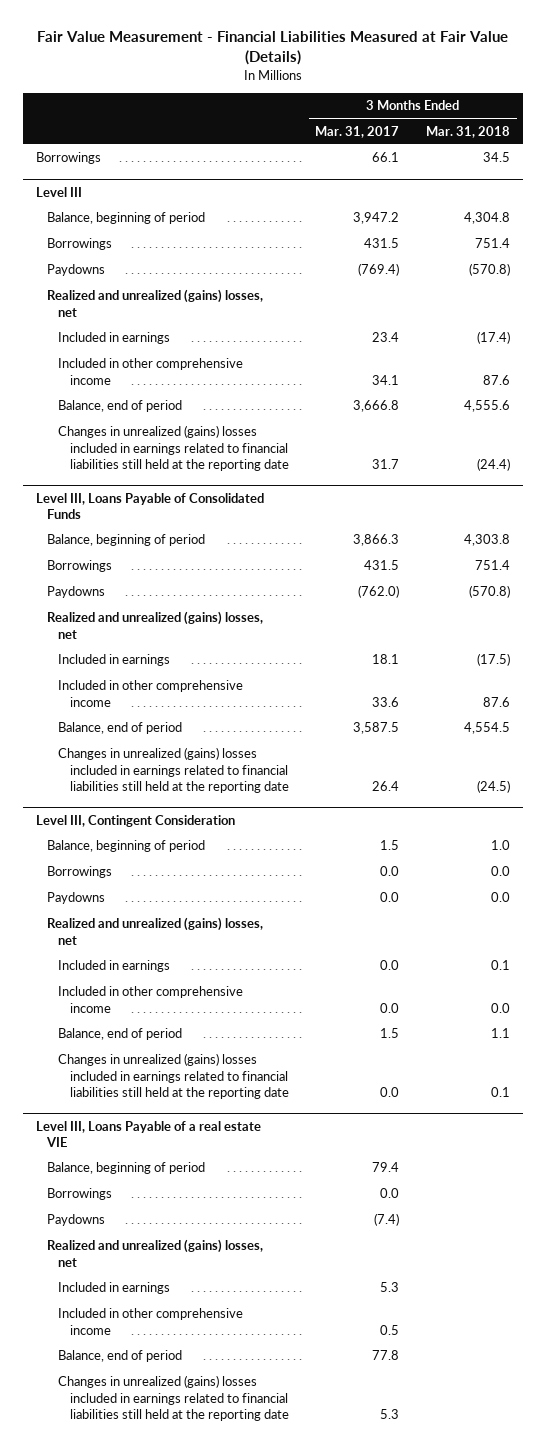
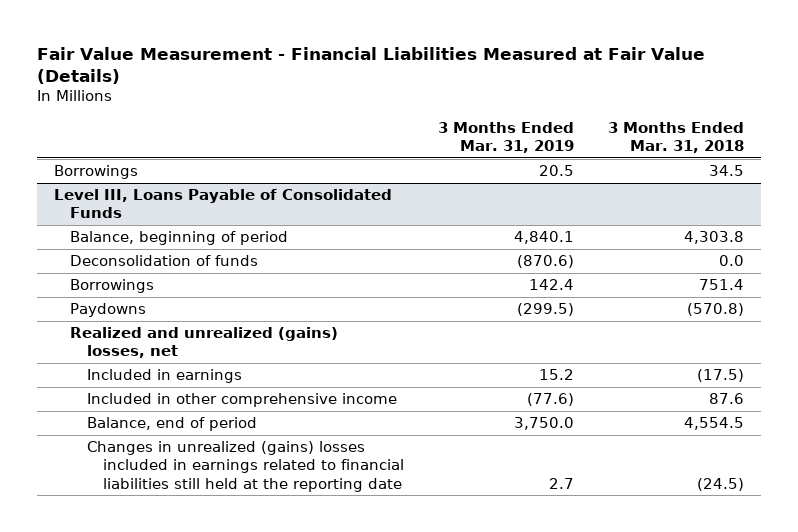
[315,125,400,138] Mar. 31, 2017 -> none
none -> [437,121,574,154] 3 Months Ended Mar. 31, 2019
[35,186,82,197] Level III -> none
[47,212,206,225] Balance, beginning of period -> none
[47,238,113,251] Borrowings -> none
[47,264,106,277] Paydowns -> none
[47,289,264,317] Realized and unrealized (gains) losses, net -> none
[58,332,171,345] Included in earnings -> none
[58,358,244,385] Included in other comprehensive income -> none
[58,400,183,413] Balance, end of period -> none
[58,425,289,472] Changes in unrealized (gains) losses included in earnings related to financial liabilities still held at the reporting date -> none
none -> [70,255,259,267] Deconsolidation of funds
[35,814,235,827] Level III, Contingent Consideration -> none
[47,840,206,853] Balance, beginning of period -> none
[47,866,113,879] Borrowings -> none
[47,892,106,905] Paydowns -> none
[47,917,264,945] Realized and unrealized (gains) losses, net -> none
[58,960,171,973] Included in earnings -> none
[58,986,244,1013] Included in other comprehensive income -> none
[58,1028,183,1041] Balance, end of period -> none
[58,1053,289,1100] Changes in unrealized (gains) losses included in earnings related to financial liabilities still held at the reporting date -> none
[35,1120,261,1148] Level III, Loans Payable of a real estate VIE -> none
[47,1162,206,1175] Balance, beginning of period -> none
[47,1188,113,1201] Borrowings -> none
[47,1214,106,1227] Paydowns -> none
[47,1239,264,1267] Realized and unrealized (gains) losses, net -> none
[58,1282,171,1295] Included in earnings -> none
[58,1308,244,1335] Included in other comprehensive income -> none
[58,1350,183,1363] Balance, end of period -> none
[58,1375,289,1422] Changes in unrealized (gains) losses included in earnings related to financial liabilities still held at the reporting date -> none

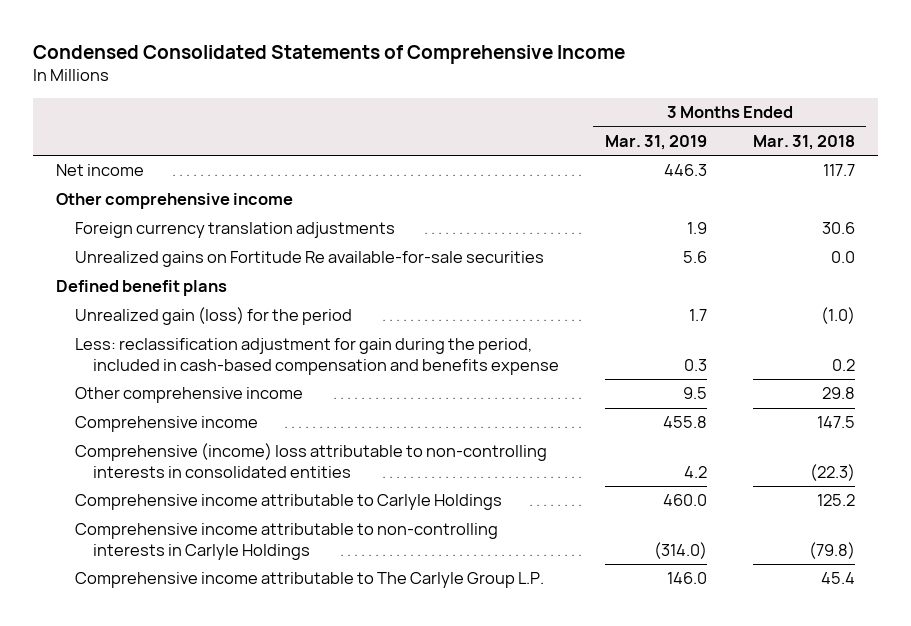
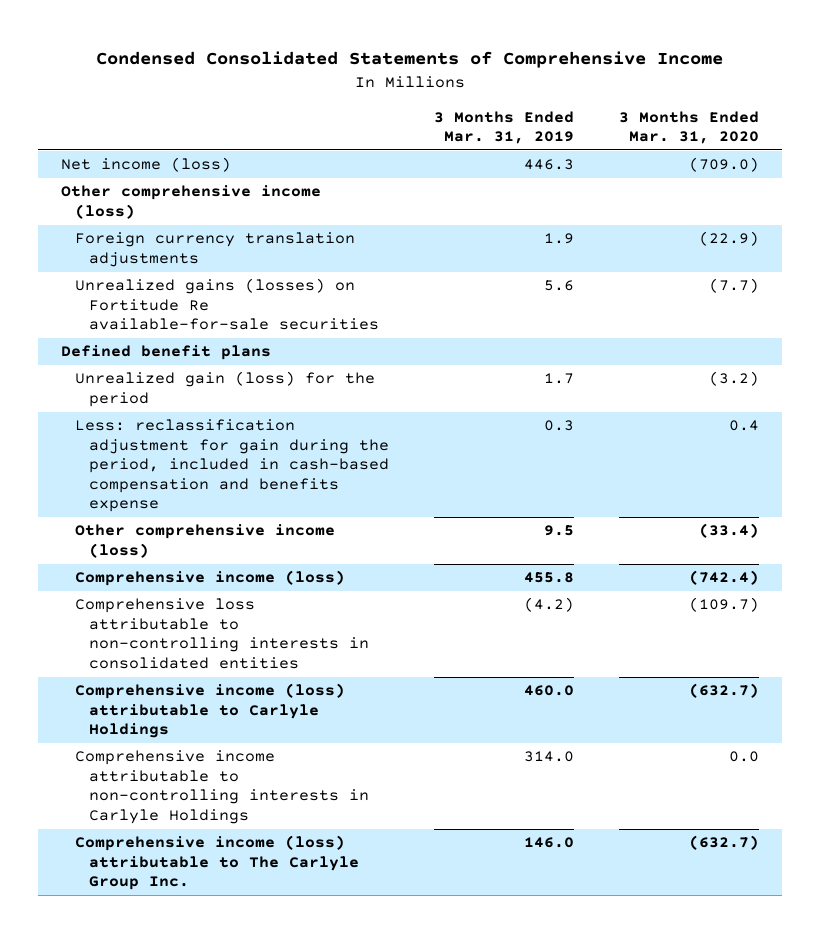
[752,134,855,150] Mar. 31, 2018 -> none
none -> [619,110,760,145] 3 Months Ended Mar. 31, 2020
[56,164,145,177] Net income -> [60,157,231,173] Net income (loss)
[56,193,294,210] Other comprehensive income -> [60,185,321,219] Other comprehensive income (loss)
[74,251,544,268] Unrealized gains on Fortitude Re available-for-sale securities -> [74,278,379,331] Unrealized gains (losses) on Fortitude Re available-for-sale securities
[74,387,303,404] Other comprehensive income -> [74,524,335,558] Other comprehensive income (loss)
[74,416,258,433] Comprehensive income -> [74,570,345,587] Comprehensive income (loss)
[74,443,547,479] Comprehensive (income) loss attributable to non-controlling interests in consolidated entities -> [74,598,369,669] Comprehensive loss attributable to non-controlling interests in consolidated entities
[683,466,707,479] 4.2 -> [523,597,574,613] (4.2)
[74,494,502,511] Comprehensive income attributable to Carlyle Holdings -> [74,683,345,739] Comprehensive income (loss) attributable to Carlyle Holdings
[653,542,707,560] (314.0) -> [523,751,574,763] 314.0
[74,572,544,589] Comprehensive income attributable to The Carlyle Group L.P. -> [74,835,359,891] Comprehensive income (loss) attributable to The Carlyle Group Inc.

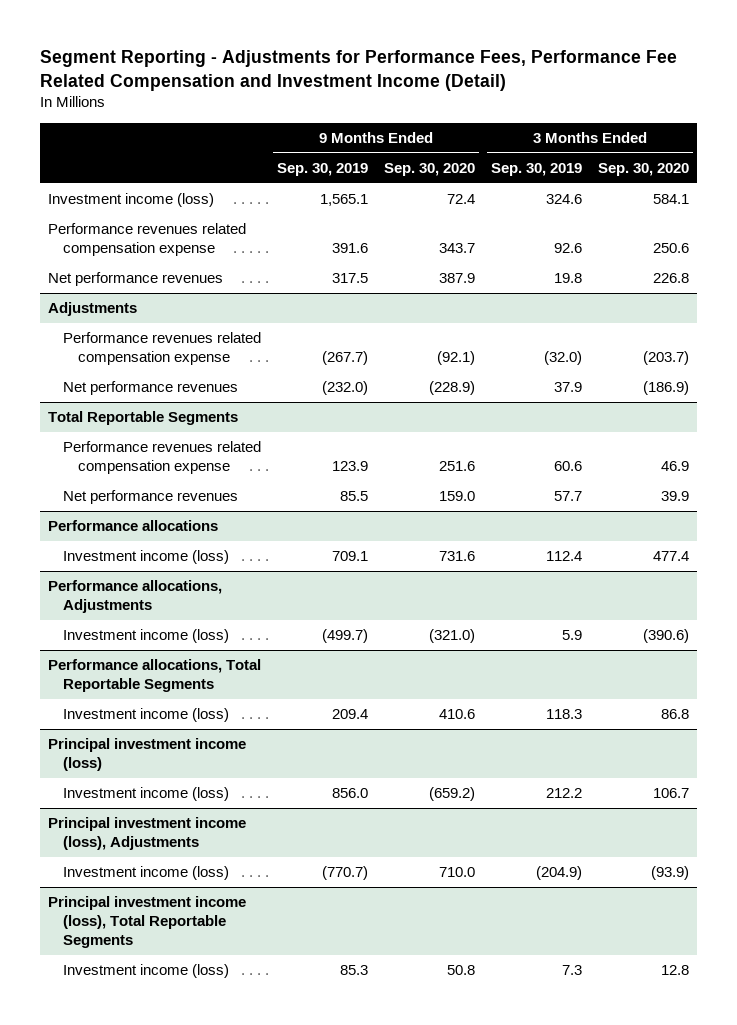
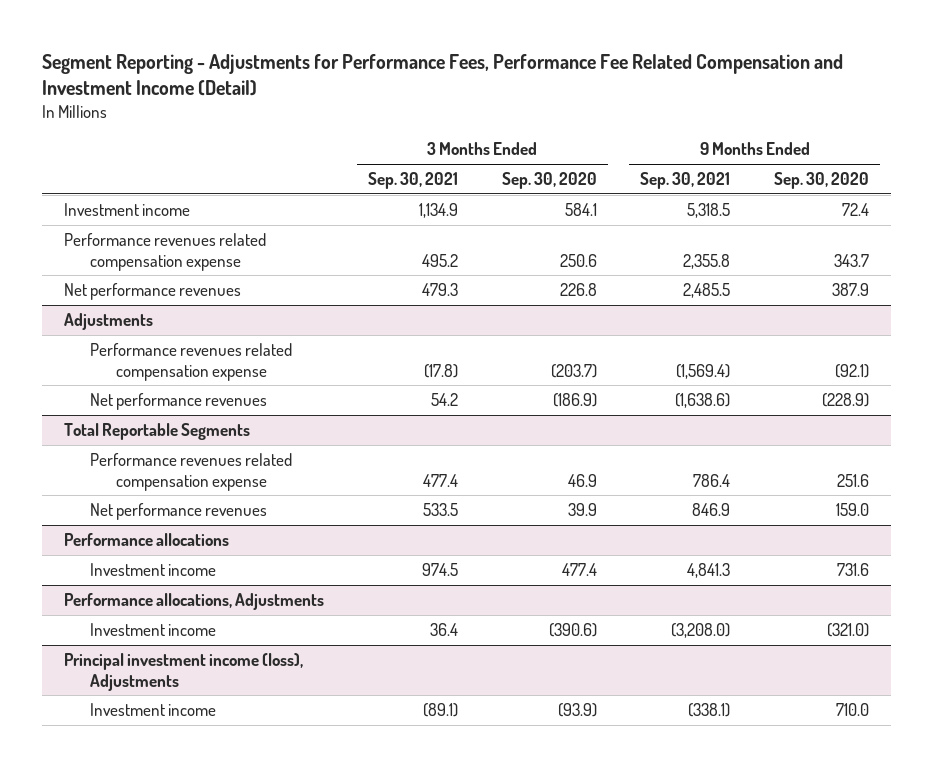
[276,162,368,176] Sep. 30, 2019 -> none
[490,162,582,176] Sep. 30, 2019 -> none
none -> [367,172,458,190] Sep. 30, 2021
none -> [640,172,731,190] Sep. 30, 2021
[47,193,214,208] Investment income (loss) -> [64,202,191,216] Investment income
[63,550,230,565] Investment income (loss) -> [90,562,217,576] Investment income
[47,659,261,692] Performance allocations, Total Reportable Segments -> none
[63,708,230,723] Investment income (loss) -> none
[47,738,246,771] Principal investment income (loss) -> none
[63,787,230,802] Investment income (loss) -> none
[63,629,230,644] Investment income (loss) -> [90,622,217,636] Investment income
[47,896,246,948] Principal investment income (loss), Total Reportable Segments -> none
[63,964,230,979] Investment income (loss) -> none
[63,866,230,881] Investment income (loss) -> [90,702,217,716] Investment income

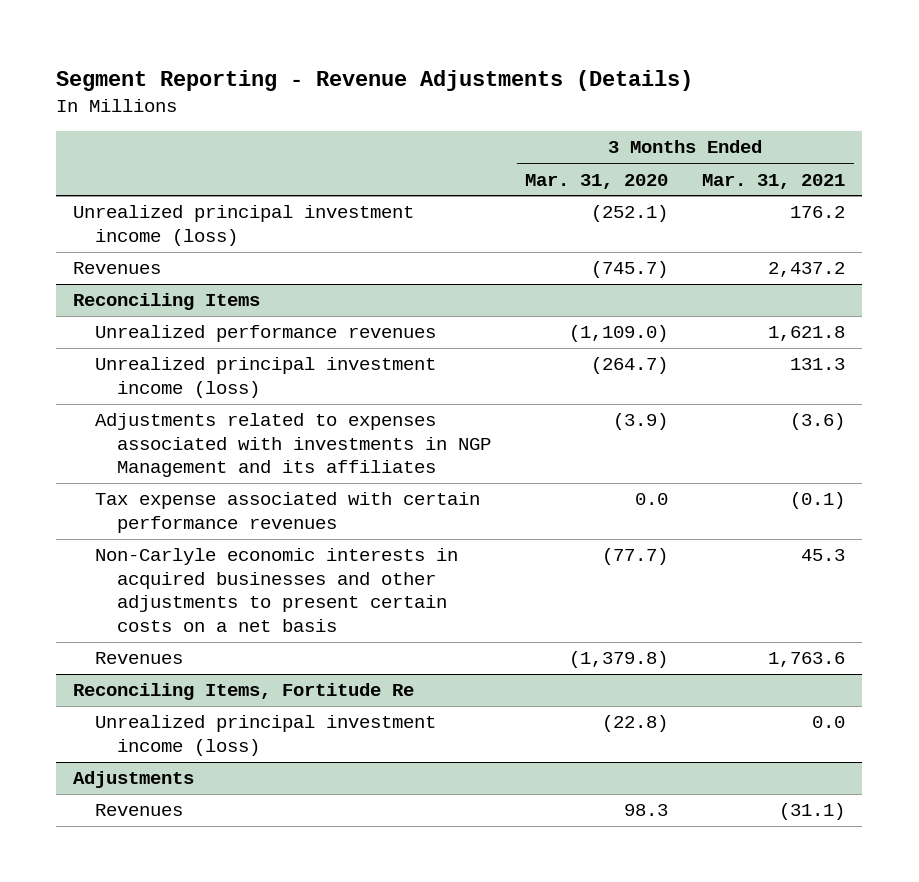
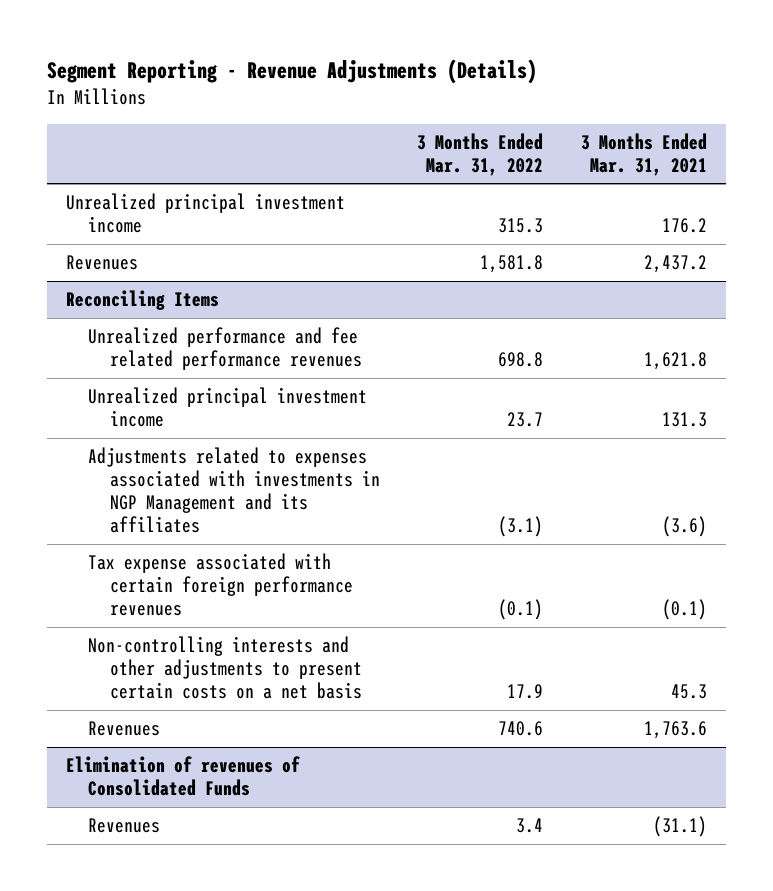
[525,173,669,189] Mar. 31, 2020 -> none
none -> [417,132,544,176] 3 Months Ended Mar. 31, 2022
[73,205,415,246] Unrealized principal investment income (loss) -> [66,193,346,234] Unrealized principal investment income
[95,325,437,343] Unrealized performance revenues -> [87,327,362,371] Unrealized performance and fee related performance revenues
[95,357,437,398] Unrealized principal investment income (loss) -> [87,387,367,428] Unrealized principal investment income
[95,492,481,533] Tax expense associated with certain performance revenues -> [87,553,353,617] Tax expense associated with certain foreign performance revenues
[95,548,459,632] Non-Carlyle economic interests in acquired businesses and other adjustments to present certain costs on a net basis -> [87,636,362,700] Non-controlling interests and other adjustments to present certain costs on a net basis
[73,683,415,701] Reconciling Items, Fortitude Re -> none
[95,715,437,756] Unrealized principal investment income (loss) -> none
[73,771,195,789] Adjustments -> [66,756,301,797] Elimination of revenues of Consolidated Funds

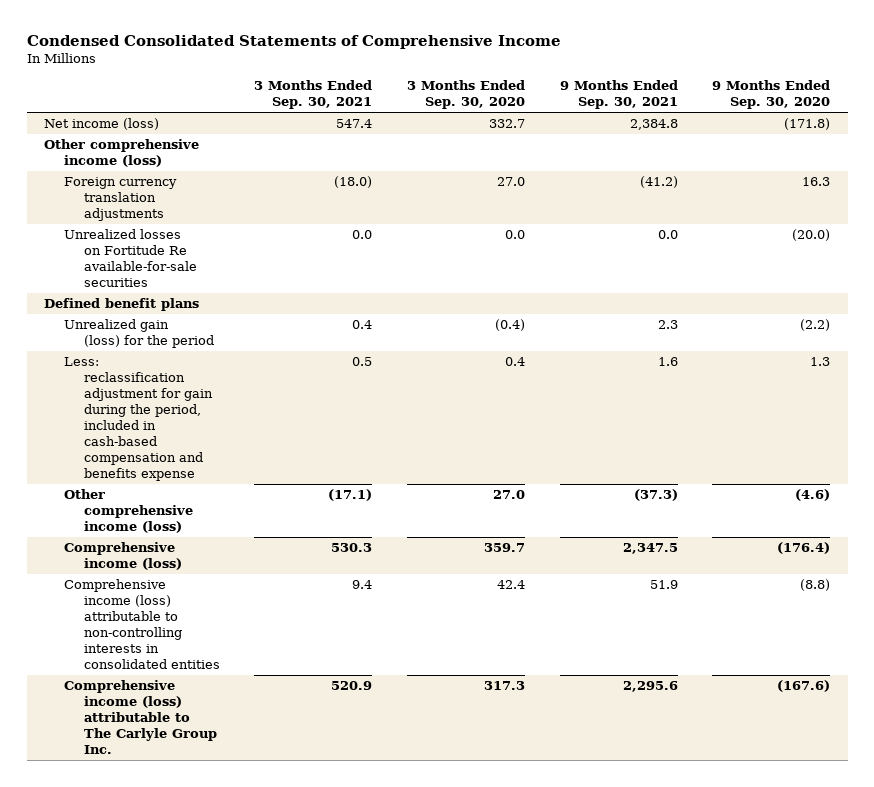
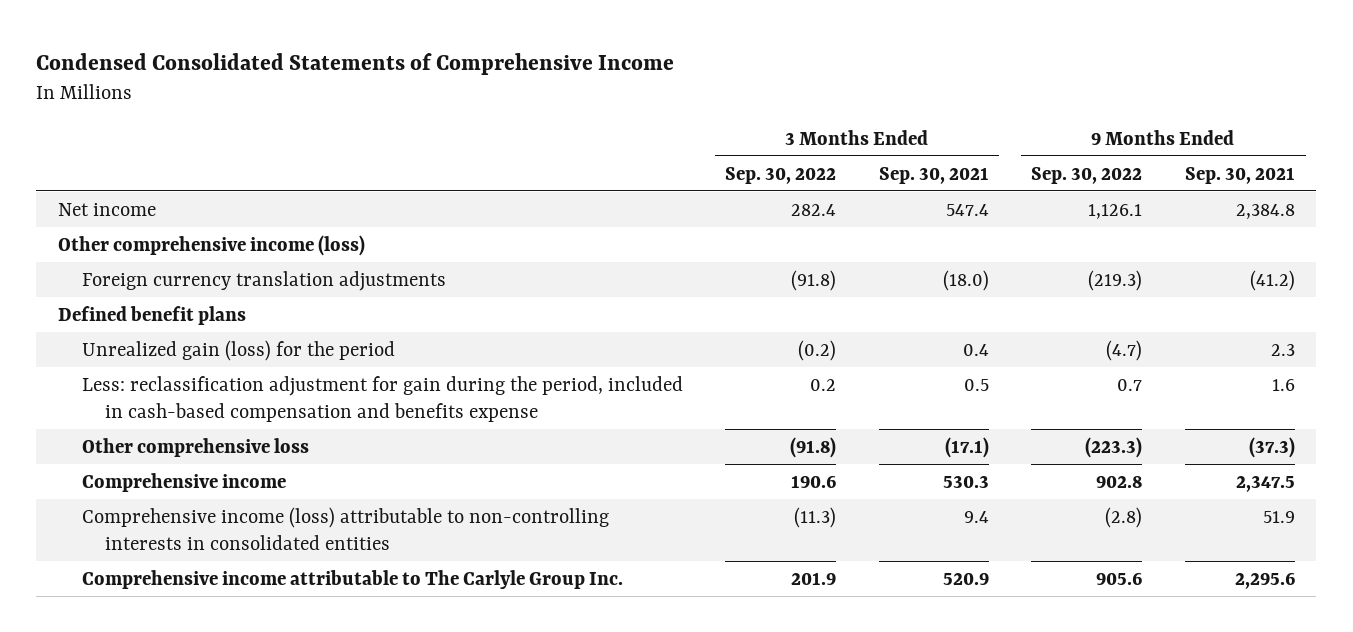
[406,80,525,110] 3 Months Ended Sep. 30, 2020 -> none
[712,80,831,110] 9 Months Ended Sep. 30, 2020 -> none
none -> [725,166,837,184] Sep. 30, 2022
none -> [1031,166,1143,184] Sep. 30, 2022
[44,118,160,131] Net income (loss) -> [57,202,156,216] Net income
[63,229,197,287] Unrealized losses on Fortitude Re available-for-sale securities -> none
[63,489,193,533] Other comprehensive income (loss) -> [81,437,309,457] Other comprehensive loss
[63,542,182,570] Comprehensive income (loss) -> [81,472,286,492] Comprehensive income
[63,680,217,754] Comprehensive income (loss) attributable to The Carlyle Group Inc. -> [81,569,623,589] Comprehensive income attributable to The Carlyle Group Inc.

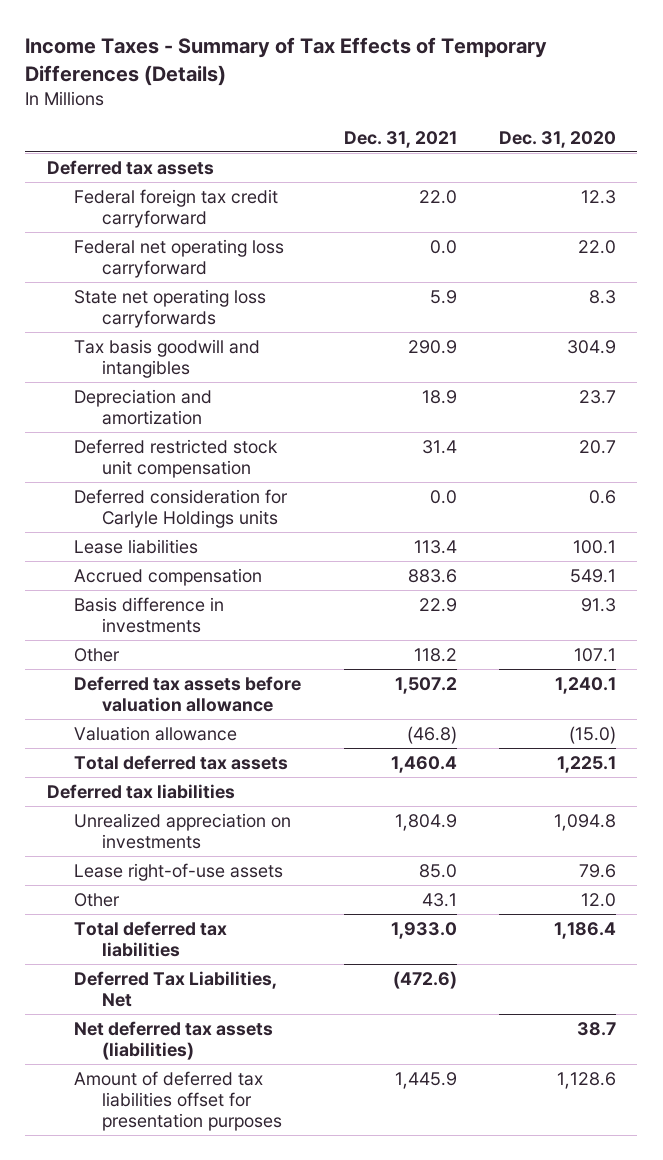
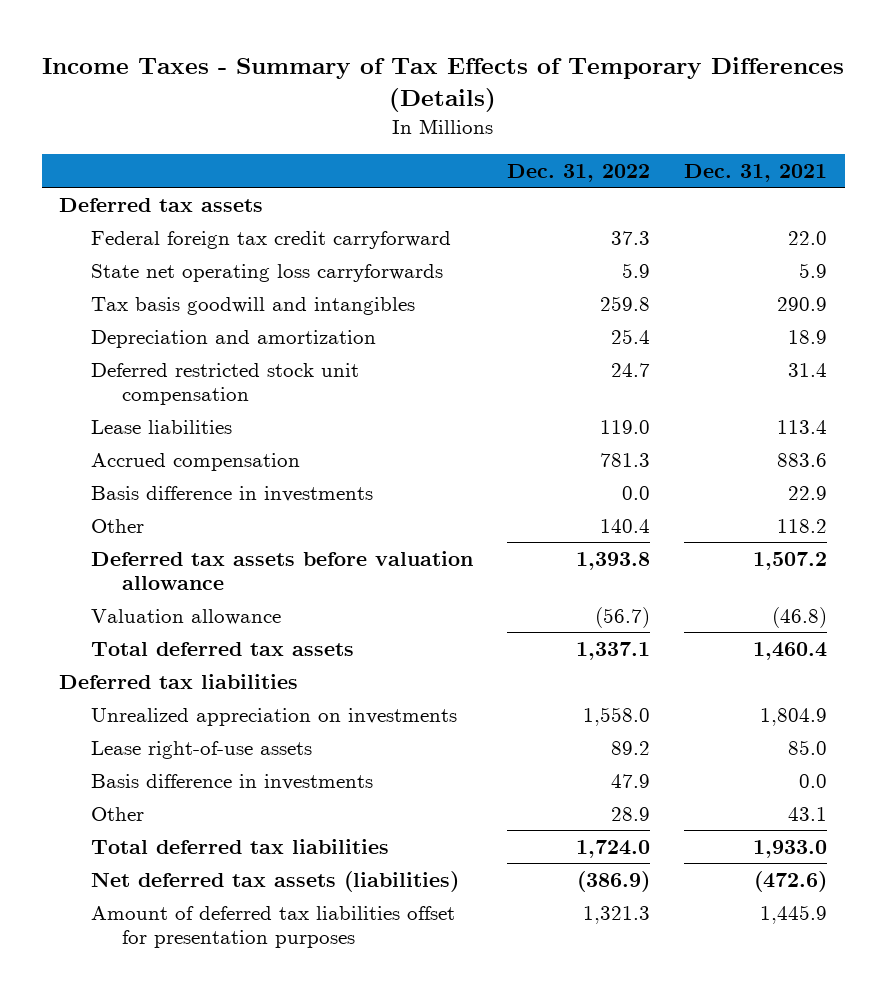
[499,130,617,148] Dec. 31, 2020 -> none
none -> [507,163,651,182] Dec. 31, 2022
[74,238,285,279] Federal net operating loss carryforward -> none
[74,488,289,529] Deferred consideration for Carlyle Holdings units -> none
none -> [90,773,373,790] Basis difference in investments
[74,1020,274,1061] Net deferred tax assets (liabilities) -> none
[74,970,278,1008] Deferred Tax Liabilities, Net -> [90,870,459,892] Net deferred tax assets (liabilities)

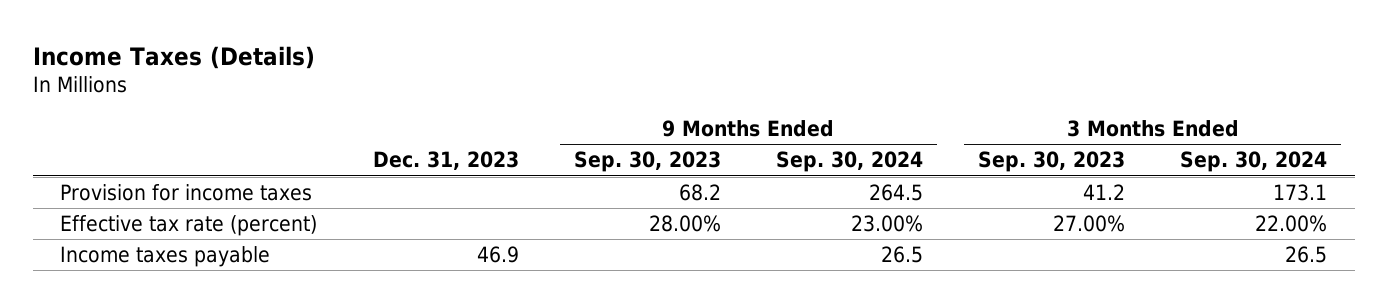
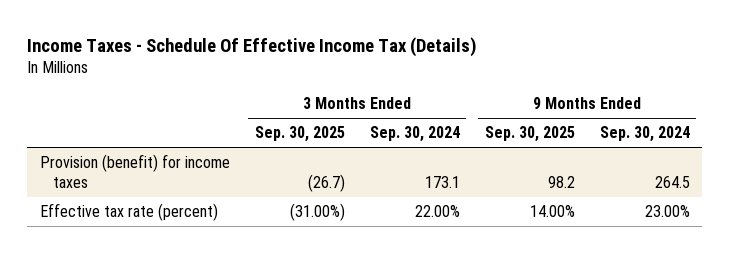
[32,45,315,69] Income Taxes (Details) -> [27,36,478,57] Income Taxes - Schedule Of Effective Income Tax (Details)
[372,151,519,171] Dec. 31, 2023 -> none
[573,151,721,173] Sep. 30, 2023 -> none
[978,151,1126,173] Sep. 30, 2023 -> none
none -> [254,126,345,143] Sep. 30, 2025
none -> [484,126,575,143] Sep. 30, 2025
[60,184,313,202] Provision for income taxes -> [39,154,230,189] Provision (benefit) for income taxes
[60,246,271,268] Income taxes payable -> none

